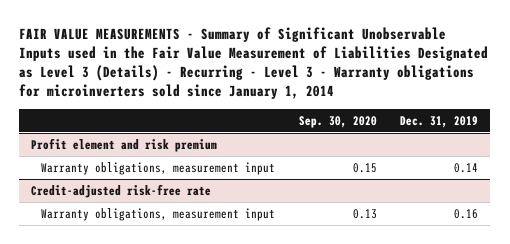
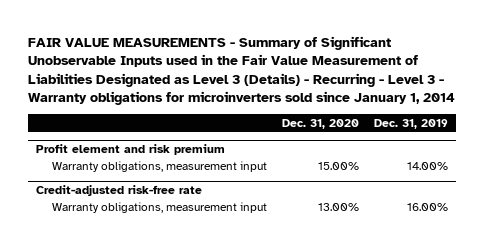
[298,115,377,128] Sep. 30, 2020 -> none
none -> [281,119,359,130] Dec. 31, 2020
[454,162,479,173] 0.14 -> [407,161,449,170] 14.00%
[454,208,479,219] 0.16 -> [407,202,449,211] 16.00%

